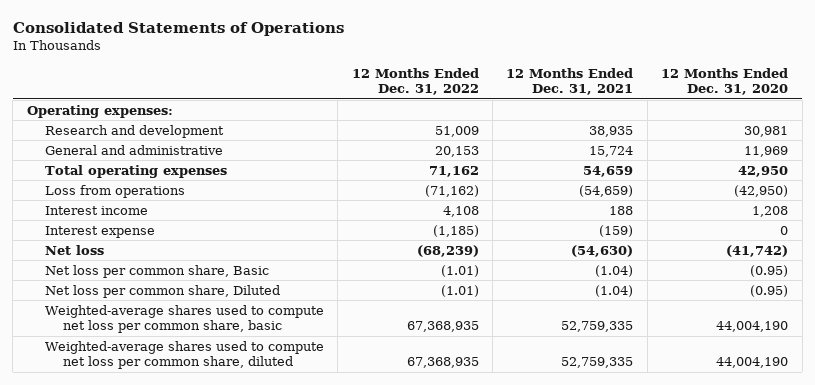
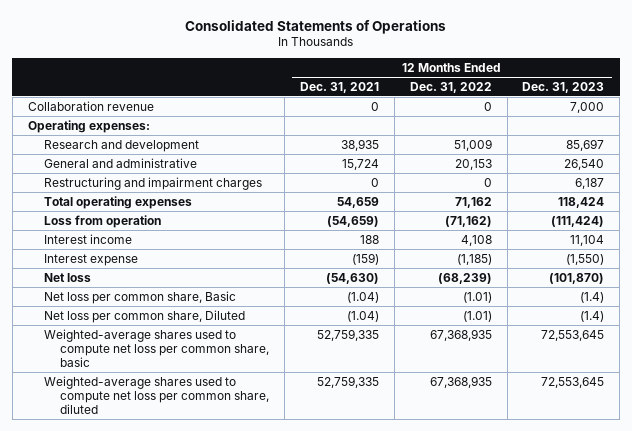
[661,67,789,96] 12 Months Ended Dec. 31, 2020 -> none
none -> [522,81,605,93] Dec. 31, 2023
none -> [27,100,154,111] Collaboration revenue
none -> [43,176,262,190] Restructuring and impairment charges
[45,184,186,198] Loss from operations -> [43,214,161,228] Loss from operation

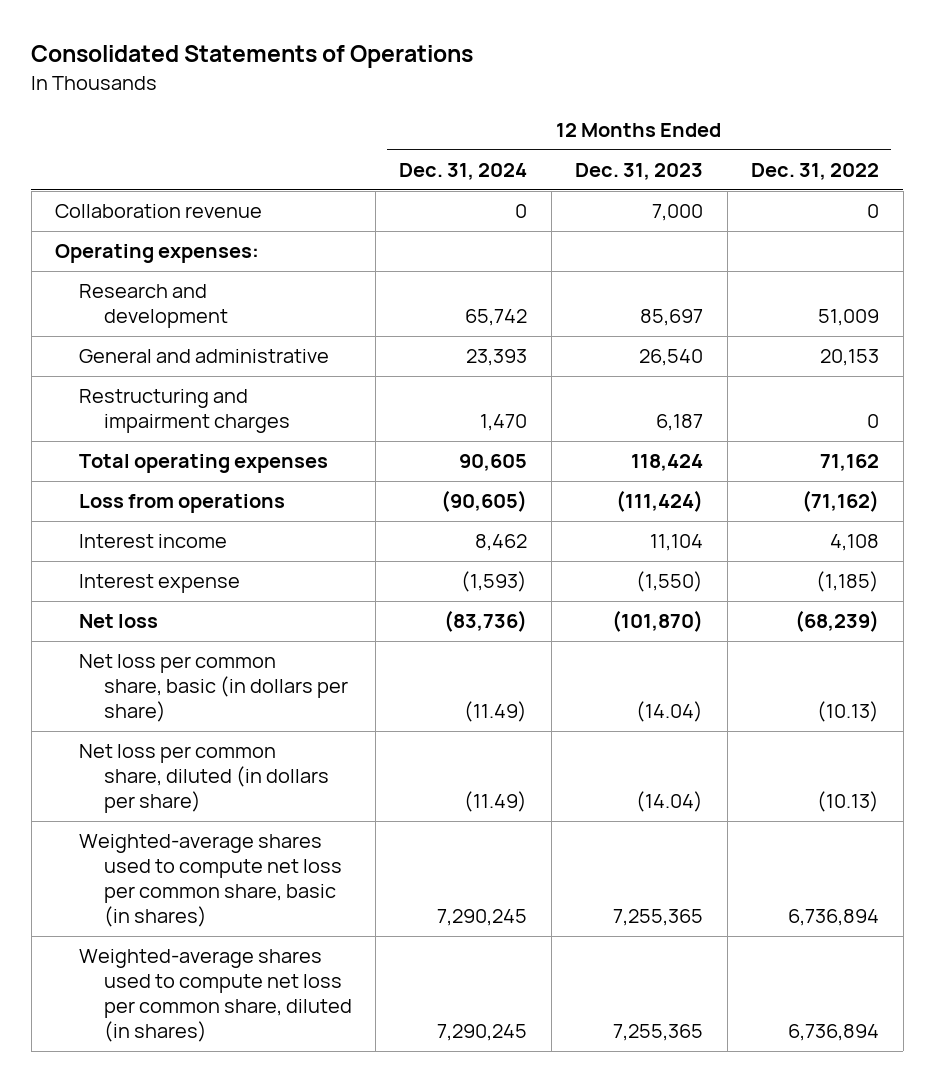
[299,81,379,93] Dec. 31, 2021 -> none
none -> [399,163,528,181] Dec. 31, 2024
[43,214,161,228] Loss from operation -> [79,494,286,514] Loss from operations
[43,290,236,304] Net loss per common share, Basic -> [79,654,348,722] Net loss per common share, basic (in dollars per share)
[462,291,492,303] (1.01) -> [817,700,880,722] (10.13)
[580,291,605,303] (1.4) -> [636,700,704,722] (14.04)
[43,309,245,323] Net loss per common share, Diluted -> [79,744,329,813] Net loss per common share, diluted (in dollars per share)
[462,310,492,322] (1.01) -> [817,790,880,812] (10.13)
[580,310,605,322] (1.4) -> [636,790,704,812] (14.04)
[43,328,269,368] Weighted-average shares used to compute net loss per common share, basic -> [79,834,342,927] Weighted-average shares used to compute net loss per common share, basic (in shares)
[429,328,492,341] 67,368,935 -> [788,908,880,926] 6,736,894
[541,329,605,341] 72,553,645 -> [613,908,704,926] 7,255,365
[43,375,269,415] Weighted-average shares used to compute net loss per common share, diluted -> [79,949,352,1042] Weighted-average shares used to compute net loss per common share, diluted (in shares)
[429,375,492,388] 67,368,935 -> [788,1023,880,1041] 6,736,894
[541,376,605,388] 72,553,645 -> [613,1023,704,1041] 7,255,365

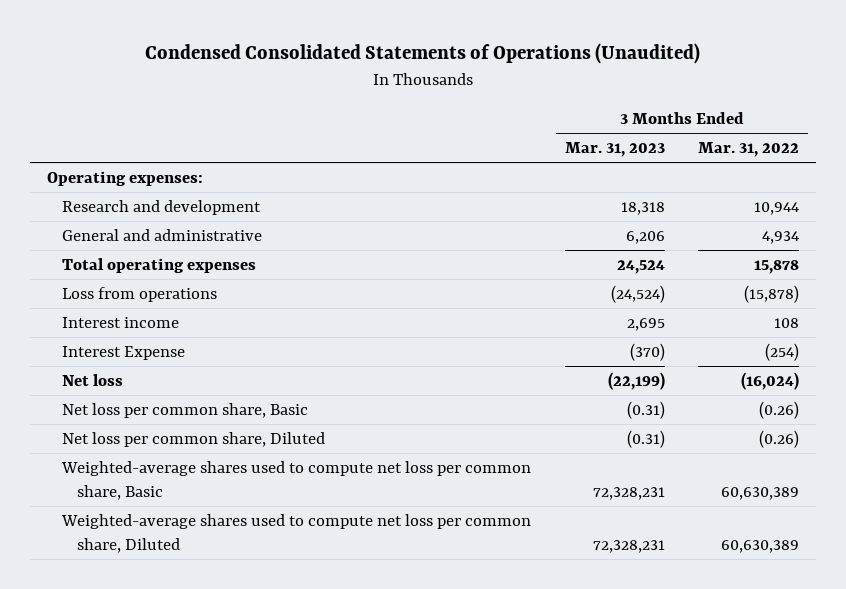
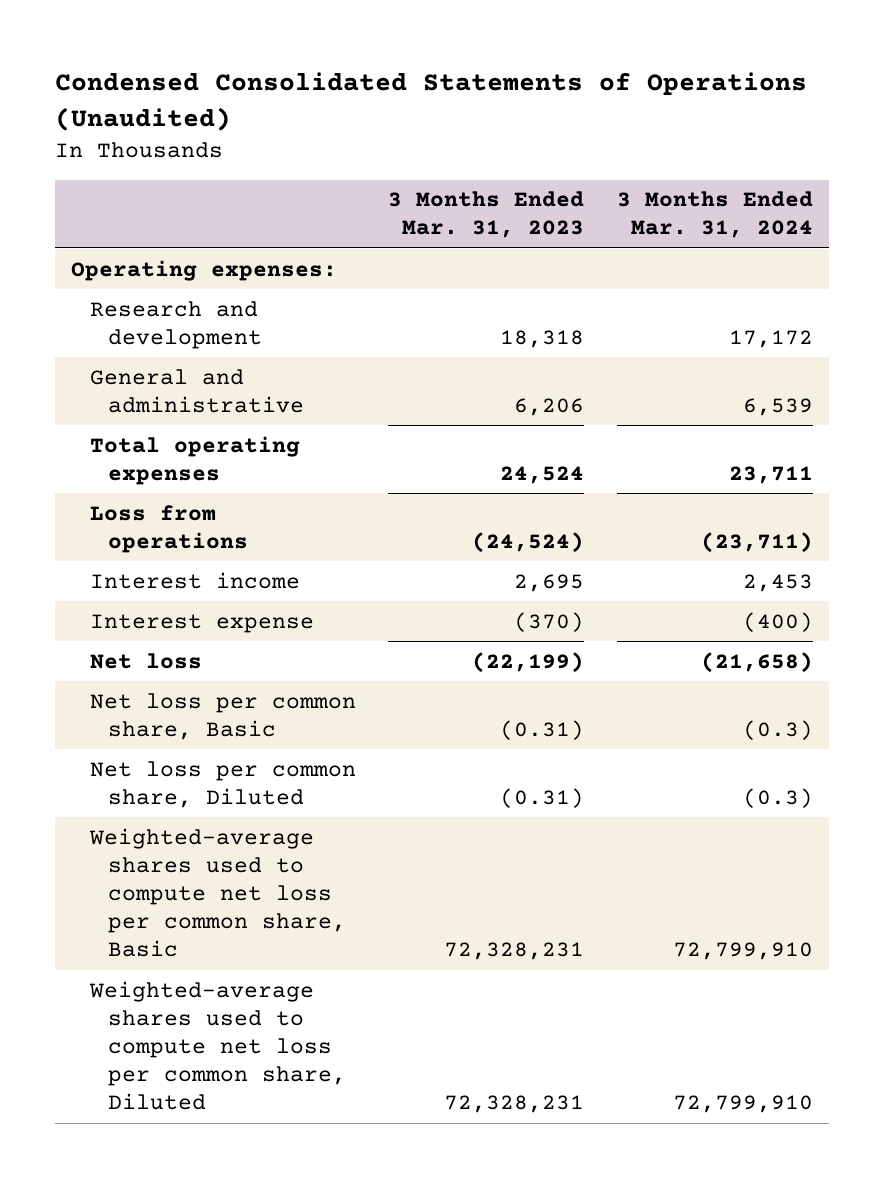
[698,142,800,158] Mar. 31, 2022 -> none
none -> [616,191,813,239] 3 Months Ended Mar. 31, 2024
[62,345,186,360] Interest Expense -> [89,613,314,633] Interest expense

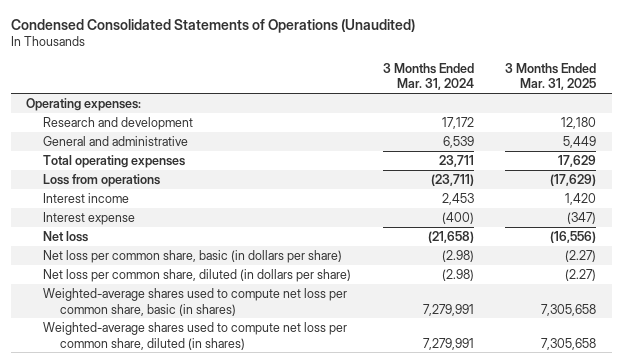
[388,191,585,239] 3 Months Ended Mar. 31, 2023 -> none
none -> [504,62,596,91] 3 Months Ended Mar. 31, 2025
[89,692,356,740] Net loss per common share, Basic -> [43,249,343,263] Net loss per common share, basic (in dollars per share)
[742,719,813,740] (0.3) -> [441,249,474,262] (2.98)
[89,760,356,808] Net loss per common share, Diluted -> [43,268,352,282] Net loss per common share, diluted (in dollars per share)
[742,787,813,808] (0.3) -> [441,268,474,281] (2.98)
[88,827,346,958] Weighted-average shares used to compute net loss per common share, Basic -> [43,287,348,316] Weighted-average shares used to compute net loss per common share, basic (in shares)
[672,942,813,961] 72,799,910 -> [422,303,474,316] 7,279,991
[88,980,346,1111] Weighted-average shares used to compute net loss per common share, Diluted -> [43,321,348,350] Weighted-average shares used to compute net loss per common share, diluted (in shares)
[672,1095,813,1114] 72,799,910 -> [422,337,474,350] 7,279,991

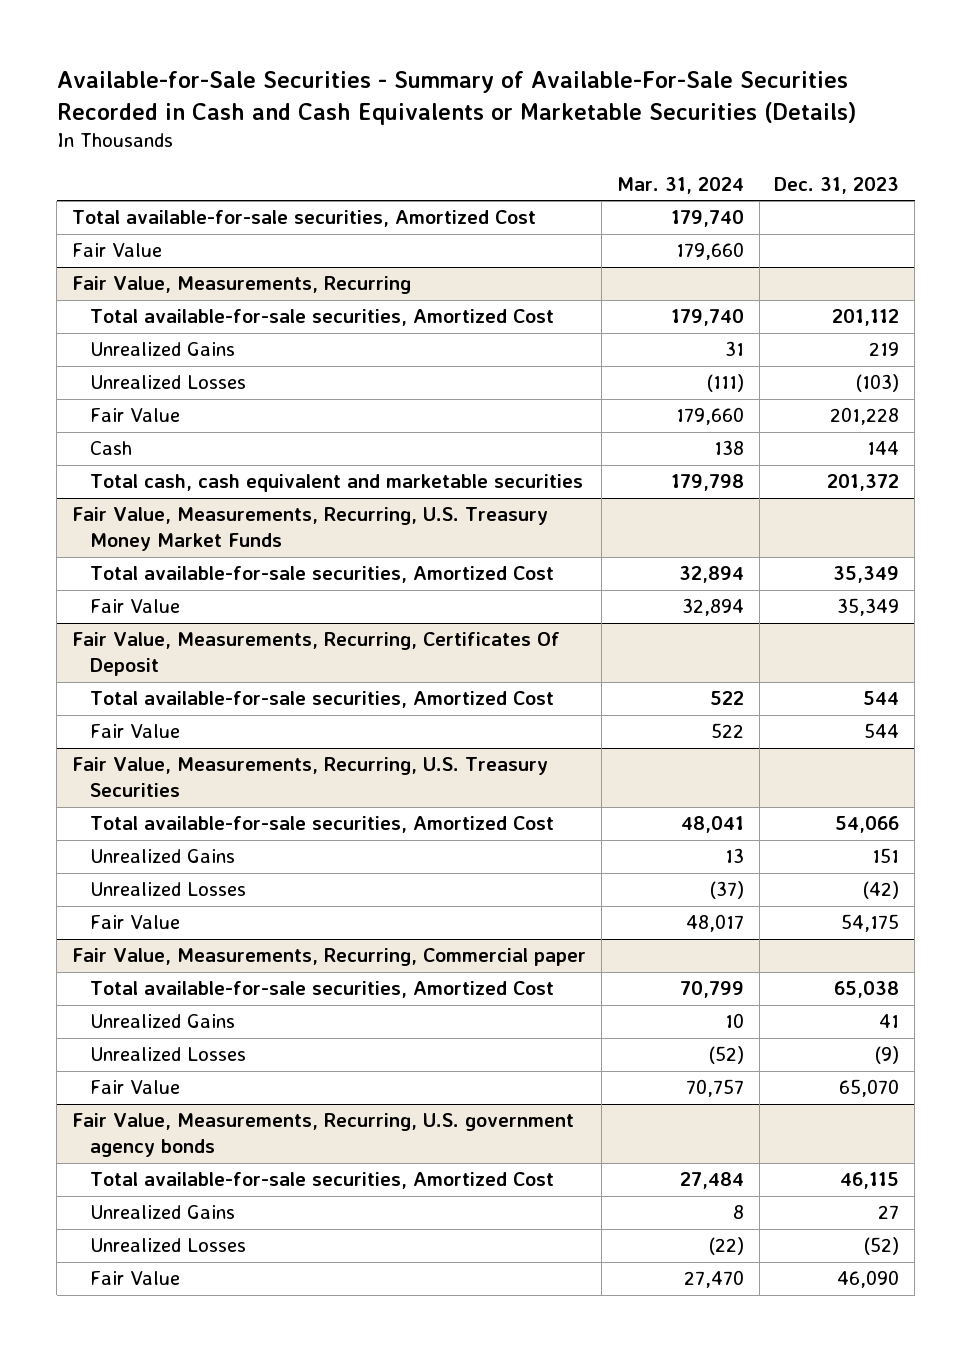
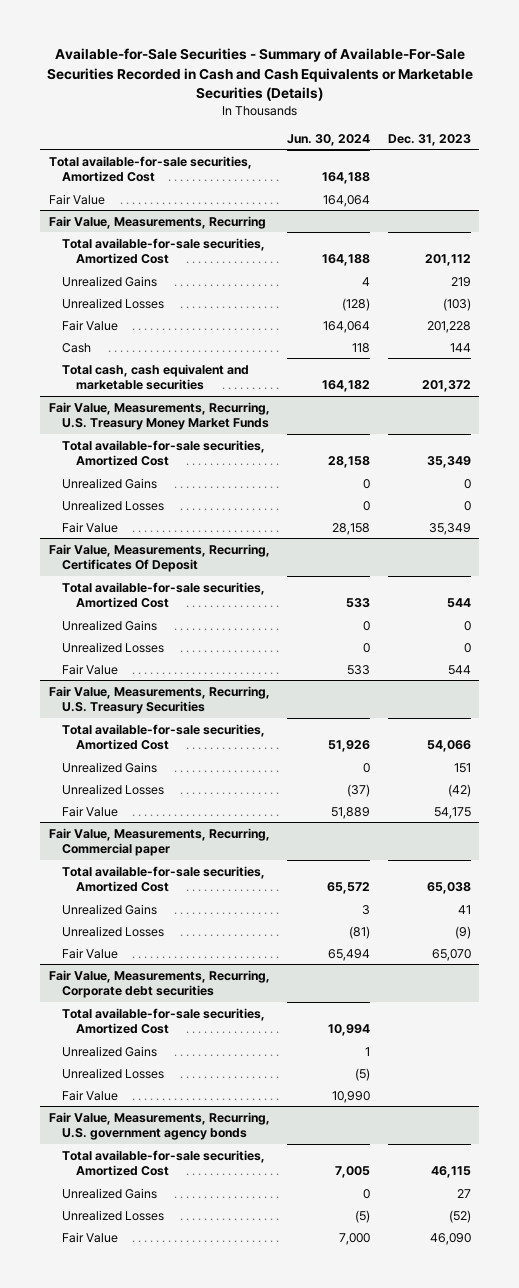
[616,176,744,194] Mar. 31, 2024 -> none
none -> [287,133,371,146] Jun. 30, 2024
none -> [62,477,158,489] Unrealized Gains
none -> [62,499,165,511] Unrealized Losses
none -> [62,619,158,631] Unrealized Gains
none -> [62,641,165,653] Unrealized Losses
none -> [48,969,270,999] Fair Value, Measurements, Recurring, Corporate debt securities
none -> [62,1007,266,1035] Total available-for-sale securities, Amortized Cost
none -> [62,1045,158,1057] Unrealized Gains
none -> [62,1067,165,1079] Unrealized Losses
none -> [62,1089,119,1101] Fair Value

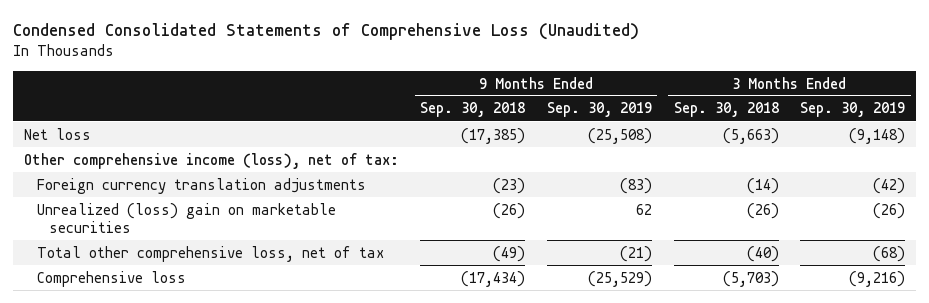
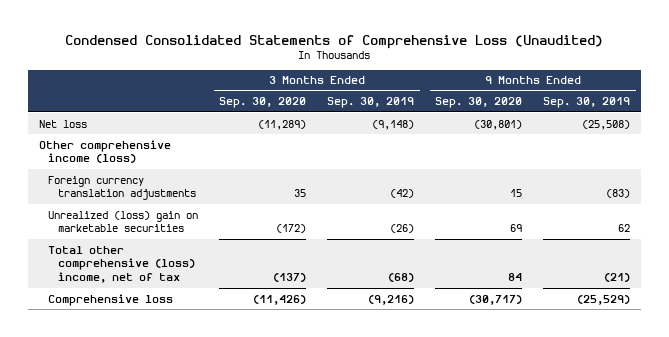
[420,102,526,118] Sep. 30, 2018 -> none
[673,102,779,118] Sep. 30, 2018 -> none
none -> [219,97,307,109] Sep. 30, 2020
none -> [435,97,523,109] Sep. 30, 2020
[23,152,399,169] Other comprehensive income (loss), net of tax: -> [38,139,171,164] Other comprehensive income (loss)
[36,245,384,262] Total other comprehensive loss, net of tax -> [48,245,195,284] Total other comprehensive (loss) income, net of tax

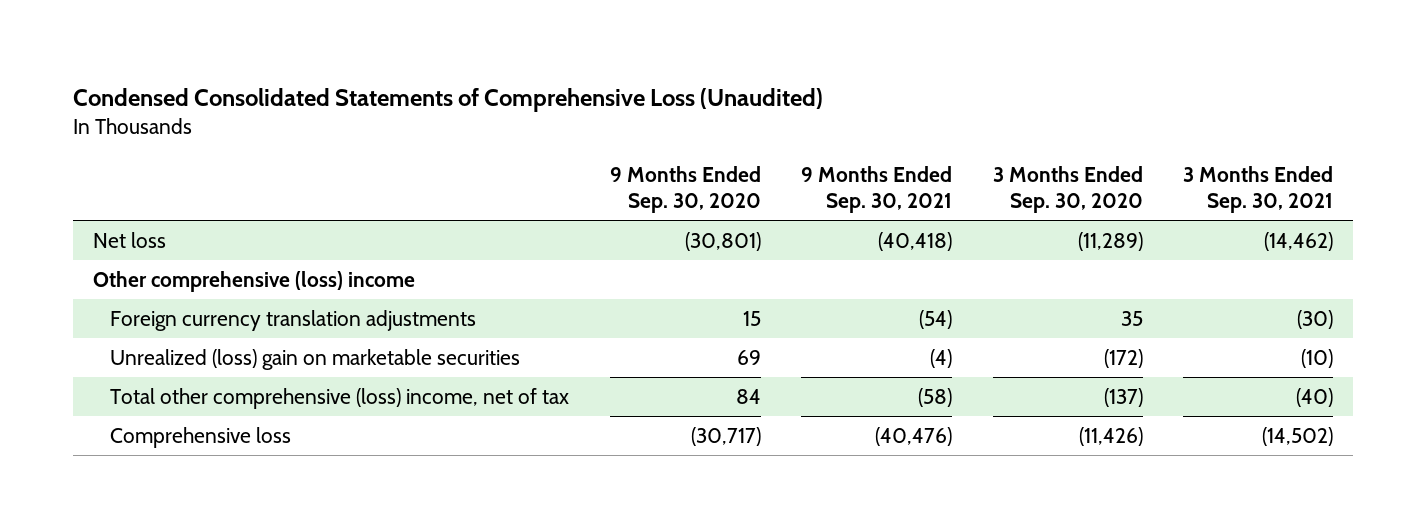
[327,97,415,109] Sep. 30, 2019 -> none
[543,97,631,109] Sep. 30, 2019 -> none
none -> [801,166,953,213] 9 Months Ended Sep. 30, 2021
none -> [1182,166,1333,213] 3 Months Ended Sep. 30, 2021
[38,139,171,164] Other comprehensive income (loss) -> [93,271,416,293] Other comprehensive (loss) income

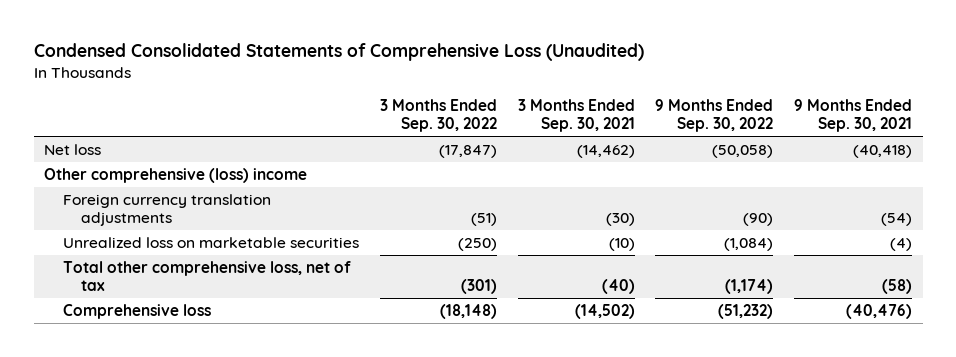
[609,166,761,213] 9 Months Ended Sep. 30, 2020 -> none
[992,166,1143,213] 3 Months Ended Sep. 30, 2020 -> none
none -> [379,99,497,133] 3 Months Ended Sep. 30, 2022
none -> [655,99,774,133] 9 Months Ended Sep. 30, 2022
[110,349,521,371] Unrealized (loss) gain on marketable securities -> [62,237,359,249] Unrealized loss on marketable securities
[110,388,570,410] Total other comprehensive (loss) income, net of tax -> [62,261,351,291] Total other comprehensive loss, net of tax

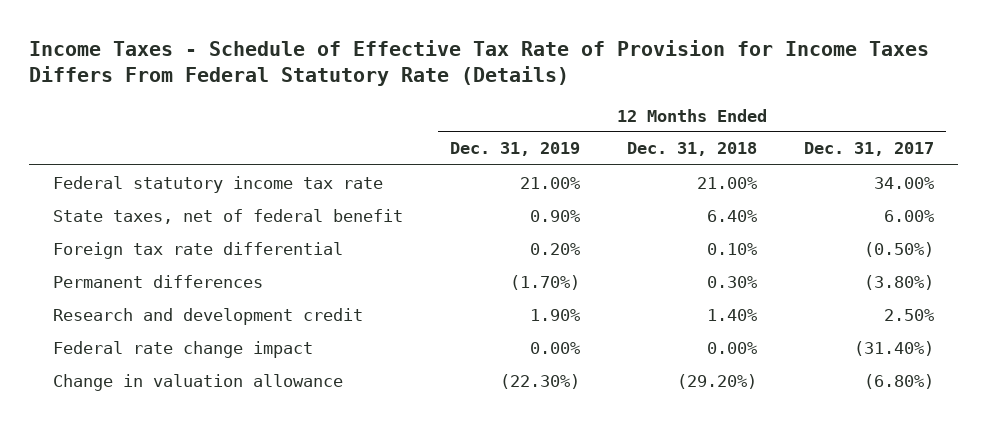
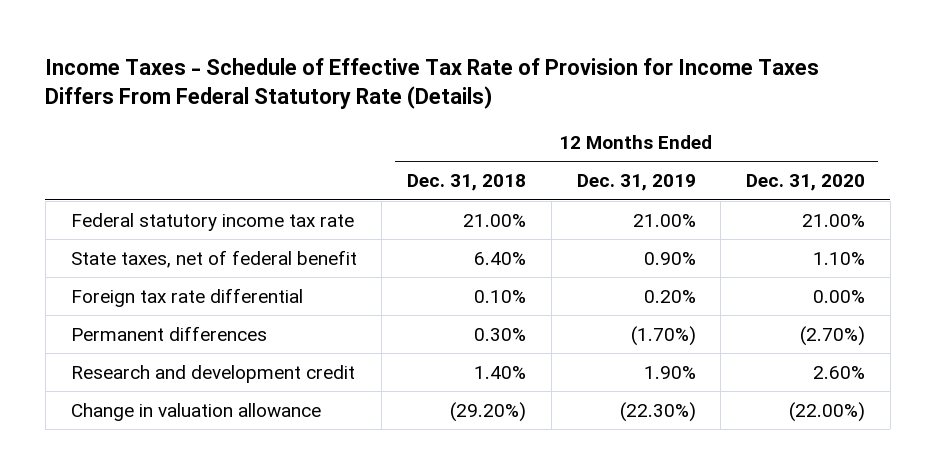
[804,142,935,157] Dec. 31, 2017 -> none
none -> [746,174,866,192] Dec. 31, 2020
[52,340,313,358] Federal rate change impact -> none

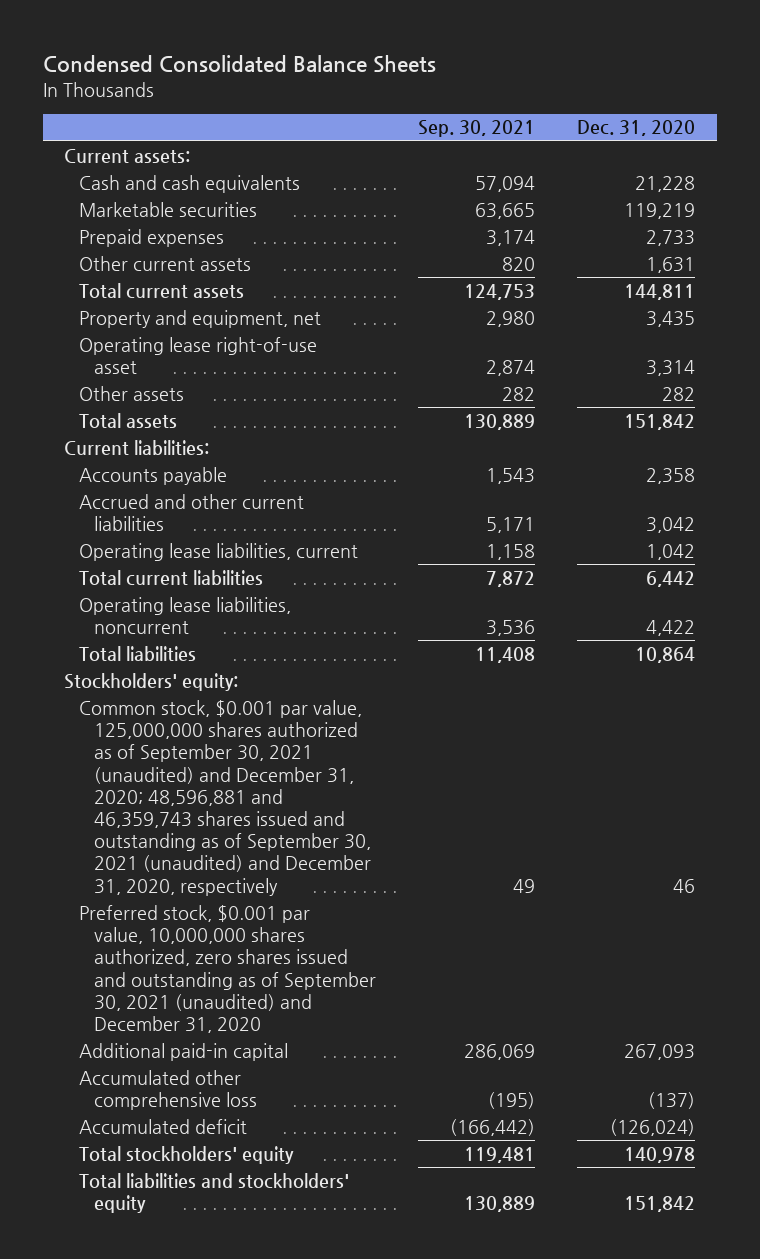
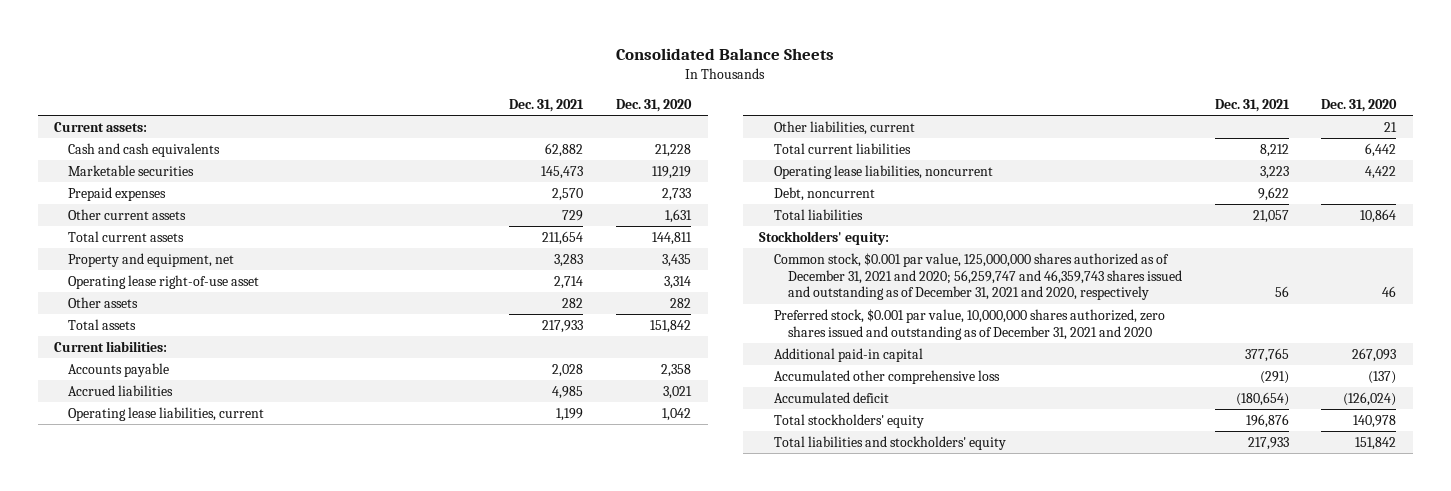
[43,55,437,74] Condensed Consolidated Balance Sheets -> [616,47,835,60] Consolidated Balance Sheets
[418,120,536,138] Sep. 30, 2021 -> none
none -> [509,99,585,113] Dec. 31, 2021
[79,493,305,532] Accrued and other current liabilities -> none
none -> [68,385,174,397] Accrued liabilities
none -> [773,121,915,136] Other liabilities, current
none -> [773,187,875,202] Debt, noncurrent
[79,699,371,896] Common stock, $0.001 par value, 125,000,000 shares authorized as of September 30, 2021 (unaudited) and December 31, 2020; 48,596,881 and 46,359,743 shares issued and outstanding as of September 30, 2021 (unaudited) and December 31, 2020, respectively -> [773,253,1182,301] Common stock, $0.001 par value, 125,000,000 shares authorized as of December 31, 2021 and 2020; 56,259,747 and 46,359,743 shares issued and outstanding as of December 31, 2021 and 2020, respectively
[79,904,376,1033] Preferred stock, $0.001 par value, 10,000,000 shares authorized, zero shares issued and outstanding as of September 30, 2021 (unaudited) and December 31, 2020 -> [773,309,1165,340] Preferred stock, $0.001 par value, 10,000,000 shares authorized, zero shares issued and outstanding as of December 31, 2021 and 2020

